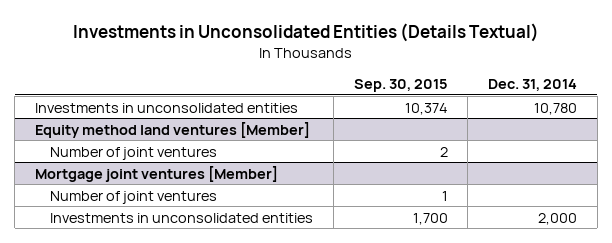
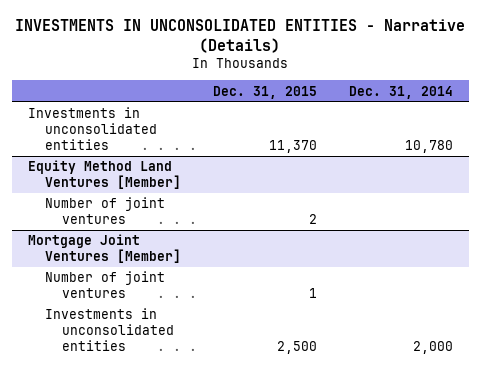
[73,22,540,42] Investments in Unconsolidated Entities (Details Textual) -> [15,19,466,53] INVESTMENTS IN UNCONSOLIDATED ENTITIES - Narrative (Details)
[353,78,448,92] Sep. 30, 2015 -> none
none -> [212,85,317,99] Dec. 31, 2015
[35,121,311,138] Equity method land ventures [Member] -> [27,160,181,190] Equity Method Land Ventures [Member]
[35,165,279,182] Mortgage joint ventures [Member] -> [27,234,181,264] Mortgage Joint Ventures [Member]

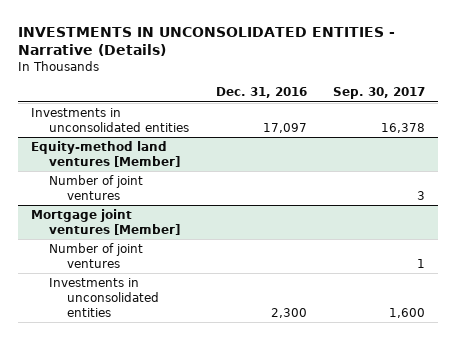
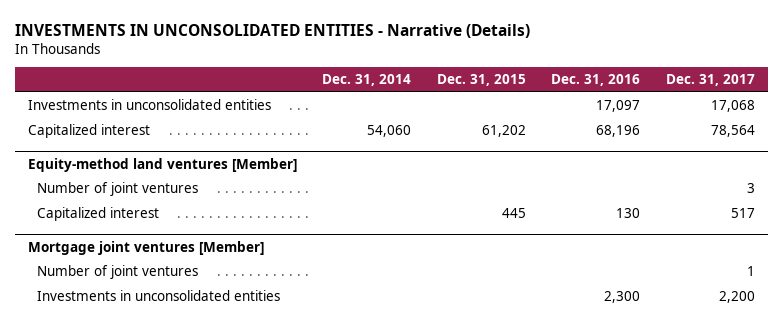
[332,87,425,100] Sep. 30, 2017 -> none
none -> [322,74,412,87] Dec. 31, 2014
none -> [436,74,526,87] Dec. 31, 2015
none -> [665,74,755,87] Dec. 31, 2017
none -> [27,124,150,139] Capitalized interest
none -> [37,207,160,222] Capitalized interest

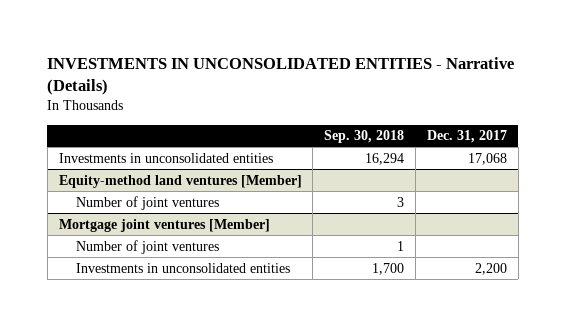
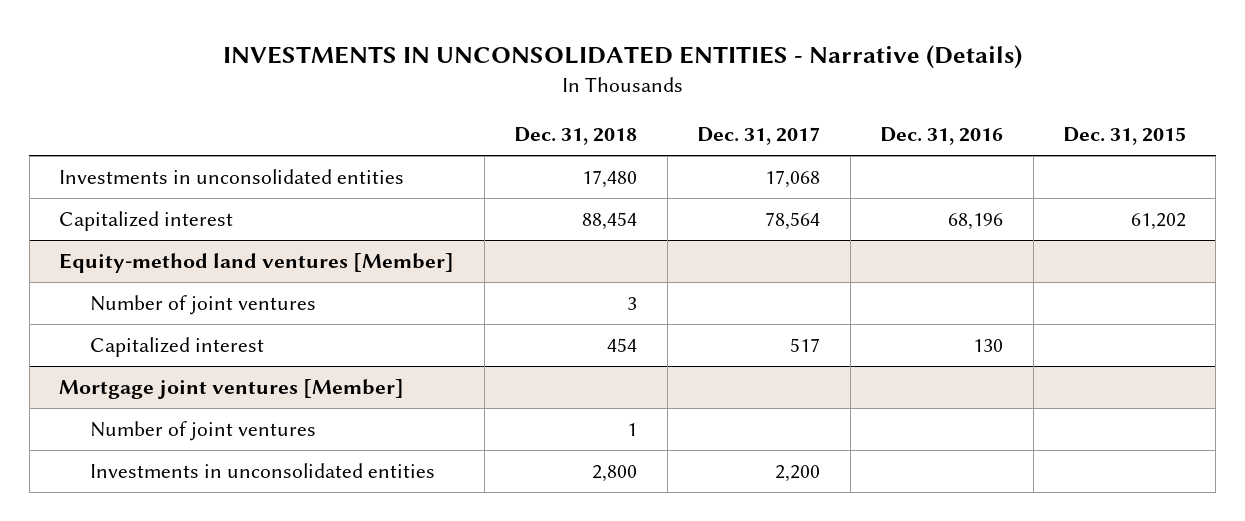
[324,130,405,144] Sep. 30, 2018 -> none
none -> [514,127,638,146] Dec. 31, 2018
none -> [880,127,1004,146] Dec. 31, 2016
none -> [1063,127,1187,146] Dec. 31, 2015
none -> [59,210,234,231] Capitalized interest
none -> [90,336,265,357] Capitalized interest

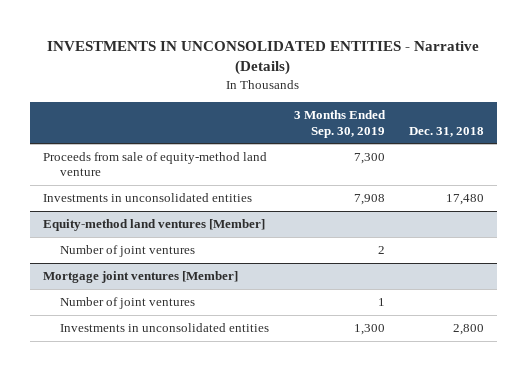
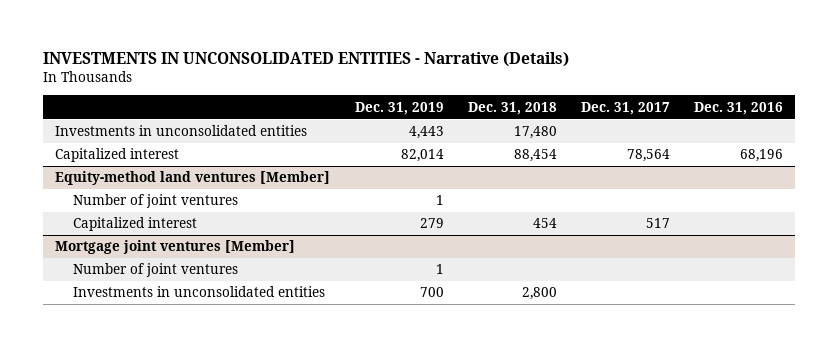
[293,110,386,138] 3 Months Ended Sep. 30, 2019 -> none
none -> [354,101,444,115] Dec. 31, 2019
none -> [580,101,670,115] Dec. 31, 2017
none -> [693,101,783,115] Dec. 31, 2016
[42,152,267,177] Proceeds from sale of equity-method land venture -> none
none -> [55,148,180,163] Capitalized interest
none -> [73,217,198,232] Capitalized interest

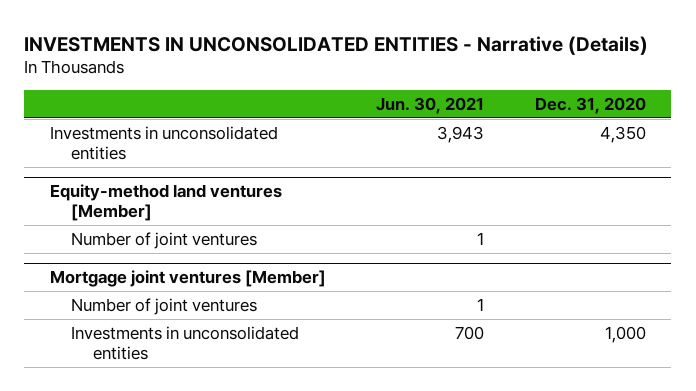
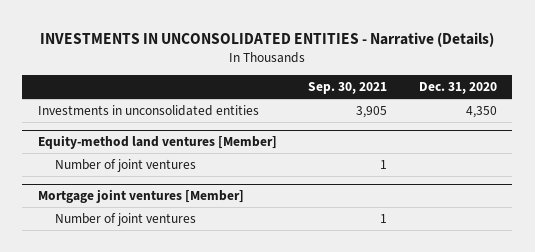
[376,97,485,115] Jun. 30, 2021 -> none
none -> [308,82,388,95] Sep. 30, 2021
[71,325,300,360] Investments in unconsolidated entities -> none

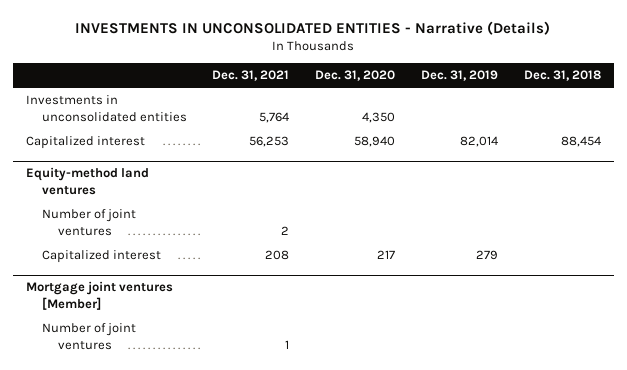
[308,82,388,95] Sep. 30, 2021 -> none
none -> [212,70,290,82] Dec. 31, 2021
none -> [421,70,499,82] Dec. 31, 2019
none -> [523,70,601,82] Dec. 31, 2018
none -> [25,136,145,150] Capitalized interest
[38,135,278,150] Equity-method land ventures [Member] -> [25,167,149,196] Equity-method land ventures
none -> [41,250,161,264] Capitalized interest

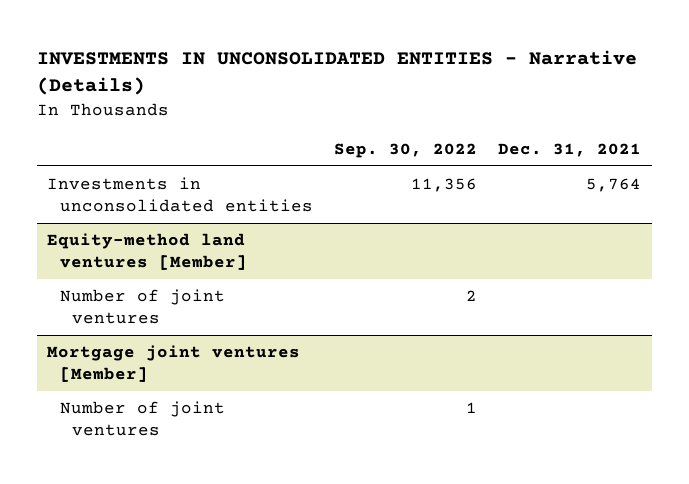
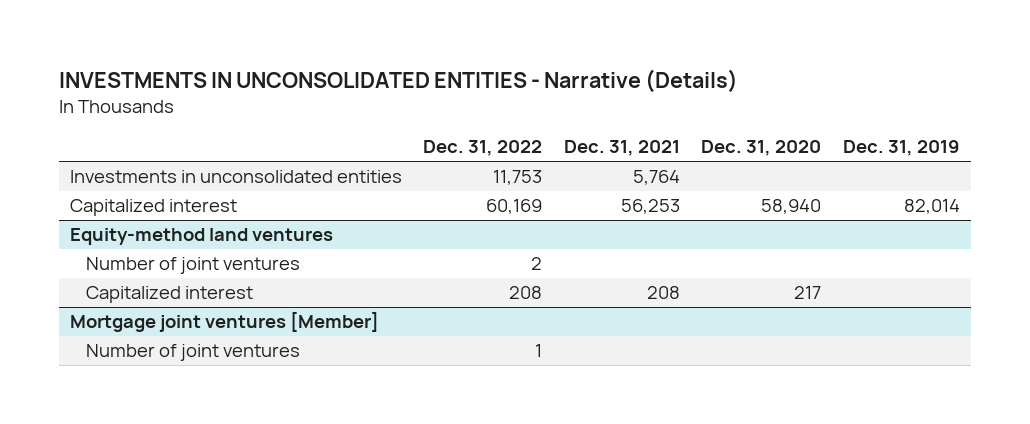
[333,142,477,158] Sep. 30, 2022 -> none
none -> [423,140,543,157] Dec. 31, 2022
none -> [701,140,822,157] Dec. 31, 2020
none -> [842,140,960,157] Dec. 31, 2019
none -> [69,199,237,217] Capitalized interest
[47,232,247,271] Equity-method land ventures [Member] -> [69,228,333,246] Equity-method land ventures
none -> [85,286,253,304] Capitalized interest

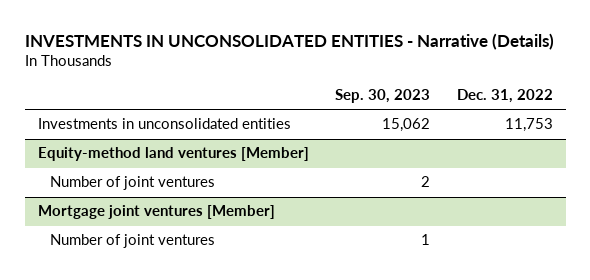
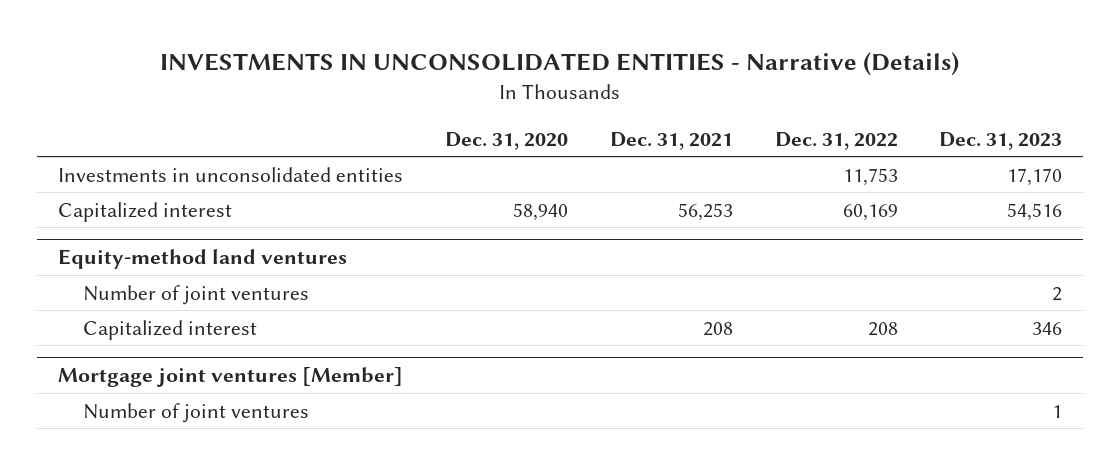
[335,88,431,103] Sep. 30, 2023 -> none
none -> [444,131,568,150] Dec. 31, 2020
none -> [609,131,733,150] Dec. 31, 2021
none -> [939,131,1063,150] Dec. 31, 2023
none -> [57,201,232,222] Capitalized interest
[37,147,309,162] Equity-method land ventures [Member] -> [57,249,347,270] Equity-method land ventures
none -> [82,319,257,340] Capitalized interest

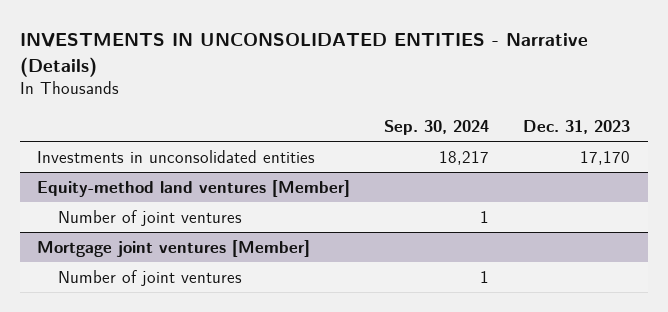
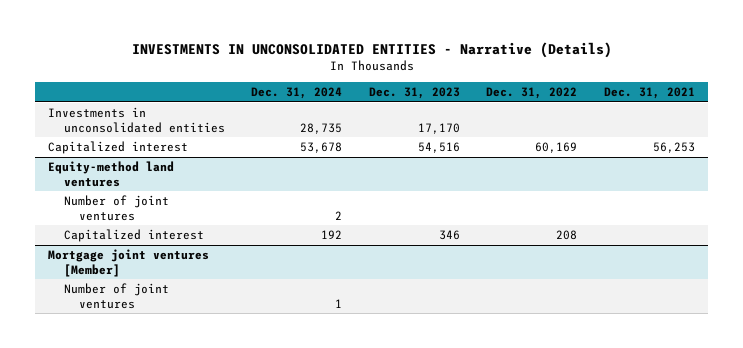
[384,120,490,136] Sep. 30, 2024 -> none
none -> [251,87,343,100] Dec. 31, 2024
none -> [486,87,578,100] Dec. 31, 2022
none -> [603,87,695,100] Dec. 31, 2021
none -> [48,141,189,155] Capitalized interest
[37,179,351,197] Equity-method land ventures [Member] -> [48,161,175,187] Equity-method land ventures
none -> [63,229,204,243] Capitalized interest

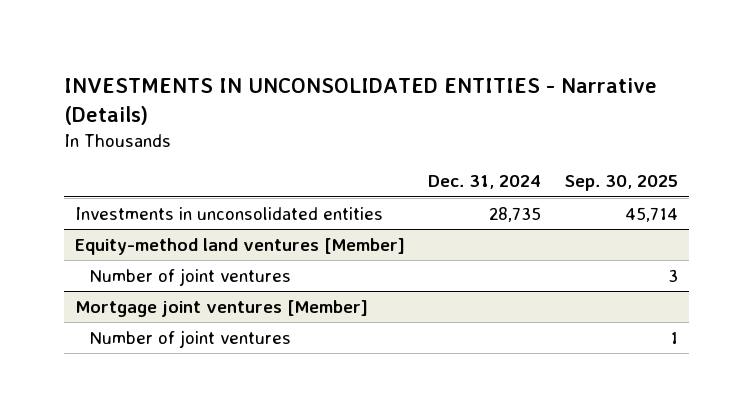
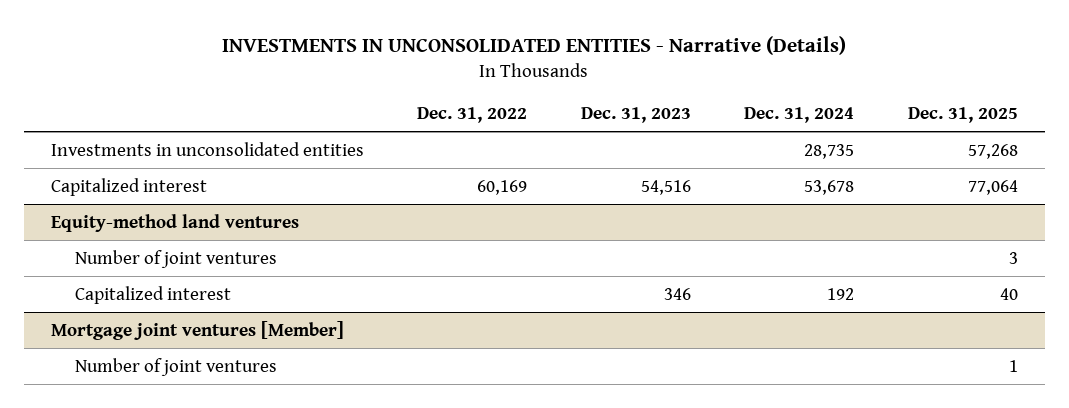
[564,175,678,192] Sep. 30, 2025 -> none
none -> [417,106,528,123] Dec. 31, 2022
none -> [580,106,691,123] Dec. 31, 2023
none -> [907,106,1018,123] Dec. 31, 2025
none -> [50,177,207,196] Capitalized interest
[75,238,406,256] Equity-method land ventures [Member] -> [50,213,299,232] Equity-method land ventures
none -> [74,285,231,304] Capitalized interest

